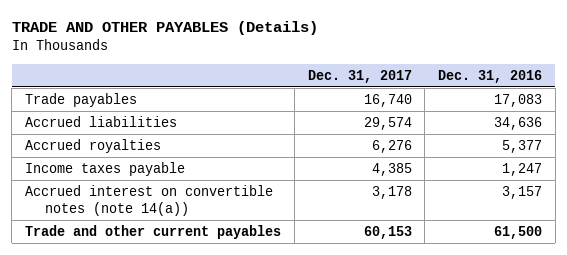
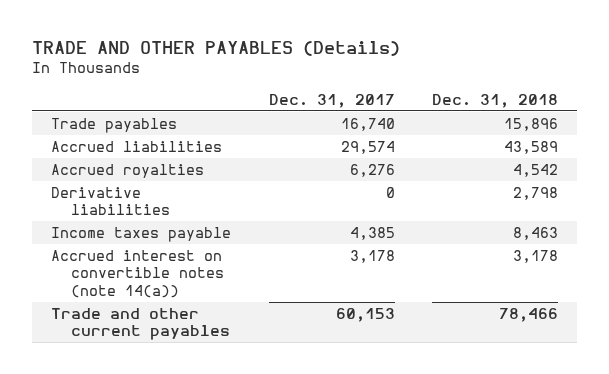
[438,69,543,83] Dec. 31, 2016 -> none
none -> [432,93,559,108] Dec. 31, 2018
none -> [50,187,170,216] Derivative liabilities

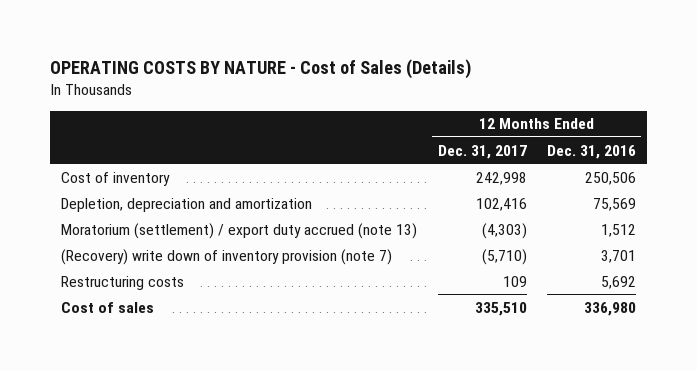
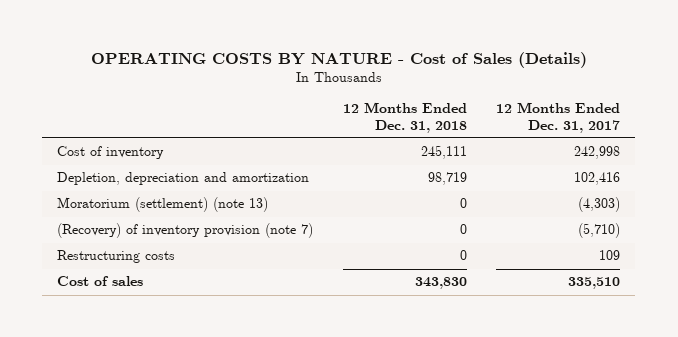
[547,144,637,159] Dec. 31, 2016 -> none
none -> [342,102,467,133] 12 Months Ended Dec. 31, 2018
[60,222,417,239] Moratorium (settlement) / export duty accrued (note 13) -> [57,197,269,213] Moratorium (settlement) (note 13)
[60,248,392,265] (Recovery) write down of inventory provision (note 7) -> [57,223,314,239] (Recovery) of inventory provision (note 7)

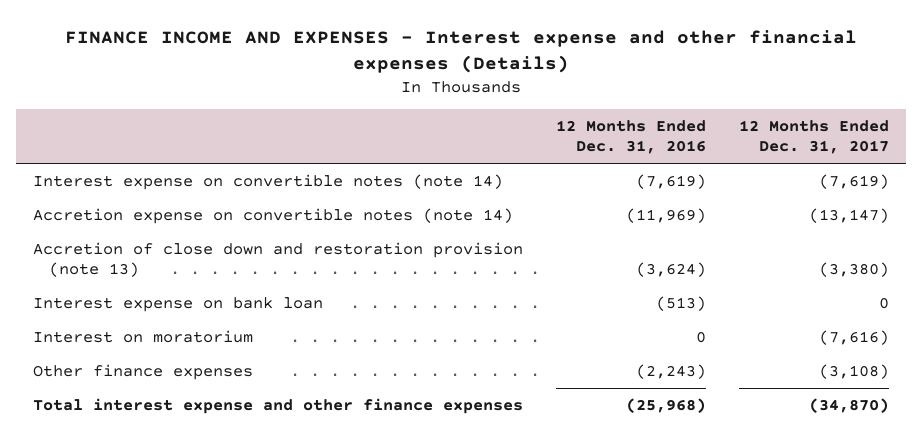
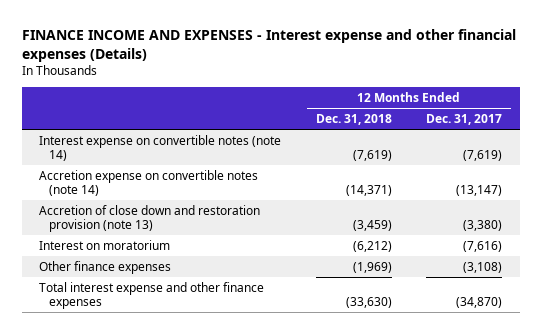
[556,119,707,155] 12 Months Ended Dec. 31, 2016 -> none
none -> [315,114,392,126] Dec. 31, 2018
[32,296,323,312] Interest expense on bank loan -> none

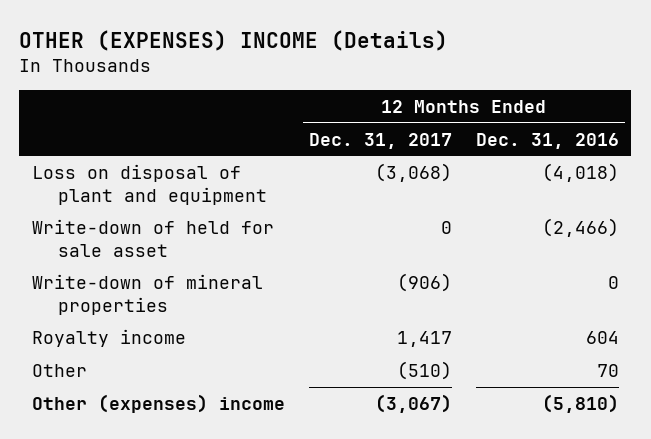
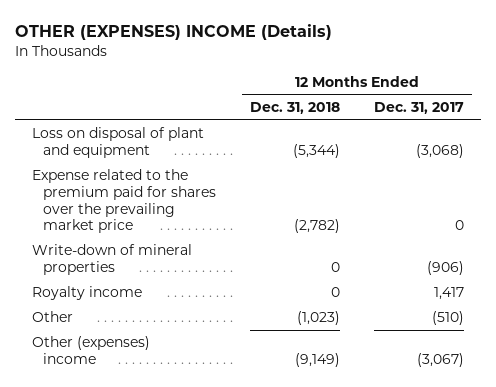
[476,132,620,149] Dec. 31, 2016 -> none
none -> [249,102,340,115] Dec. 31, 2018
[31,218,274,257] Write-down of held for sale asset -> none
none -> [31,169,217,234] Expense related to the premium paid for shares over the prevailing market price

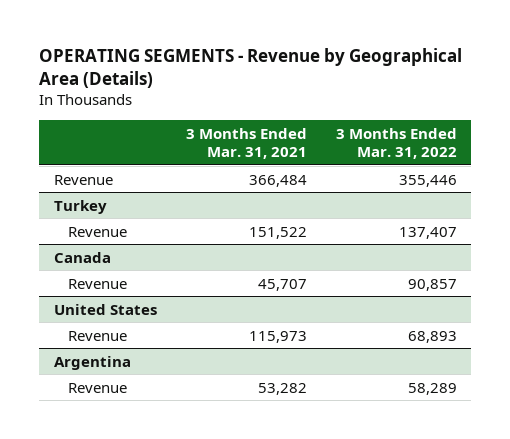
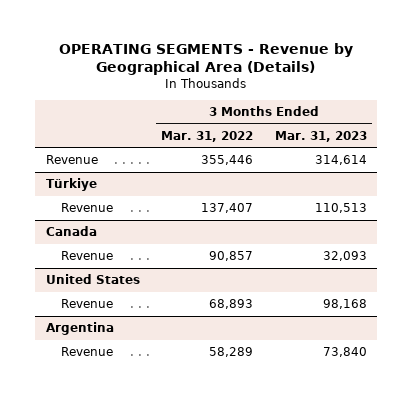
[185,127,307,159] 3 Months Ended Mar. 31, 2021 -> none
none -> [274,130,367,142] Mar. 31, 2023
[53,199,107,214] Turkey -> [45,178,97,192] Türkiye

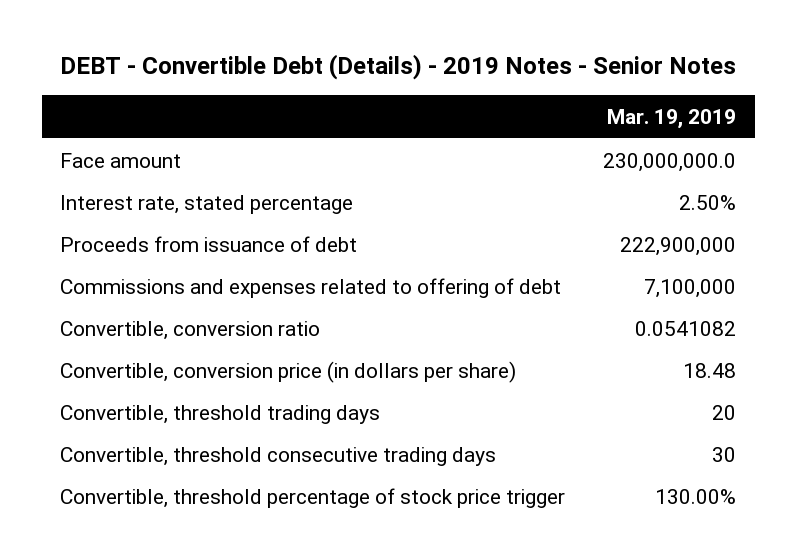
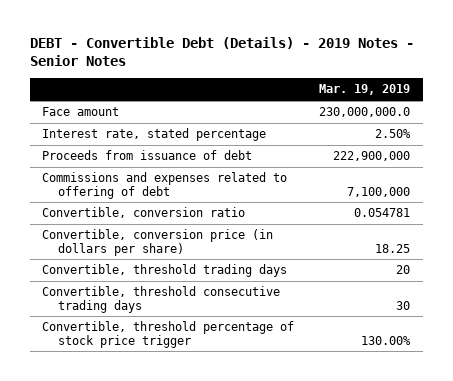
[634,320,736,336] 0.0541082 -> [354,208,411,218] 0.054781
[682,362,736,378] 18.48 -> [375,243,411,253] 18.25

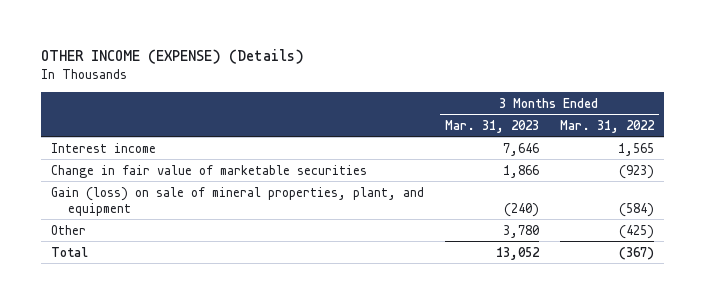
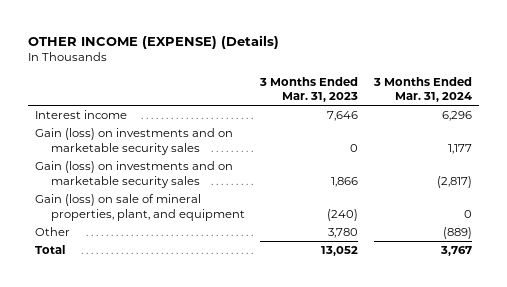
[559,119,655,133] Mar. 31, 2022 -> none
none -> [372,76,472,103] 3 Months Ended Mar. 31, 2024
none -> [35,127,234,155] Gain (loss) on investments and on marketable security sales
[51,164,368,178] Change in fair value of marketable securities -> [35,160,234,188] Gain (loss) on investments and on marketable security sales

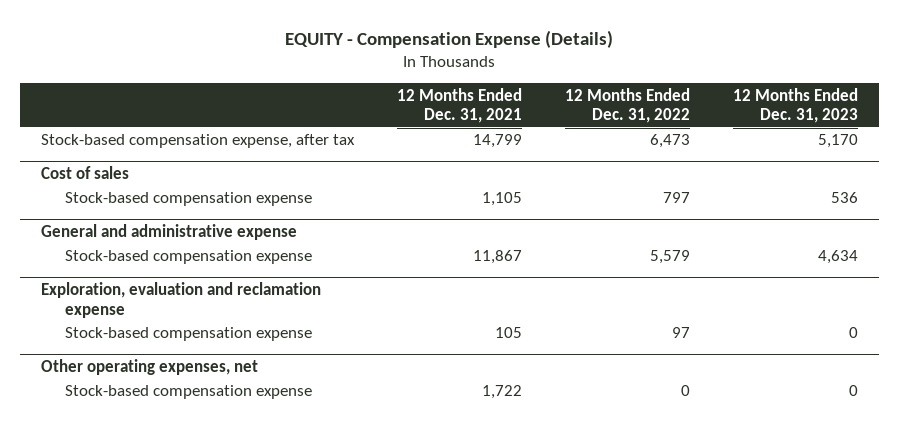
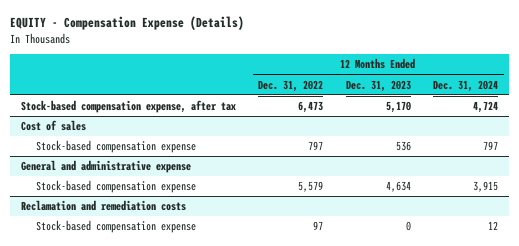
[396,87,522,124] 12 Months Ended Dec. 31, 2021 -> none
none -> [433,79,499,92] Dec. 31, 2024
[41,282,322,318] Exploration, evaluation and reclamation expense -> none
none -> [20,200,186,212] Reclamation and remediation costs
[41,359,259,376] Other operating expenses, net -> none
[65,385,313,400] Stock-based compensation expense -> none

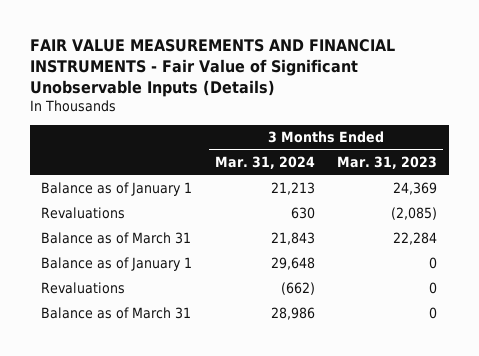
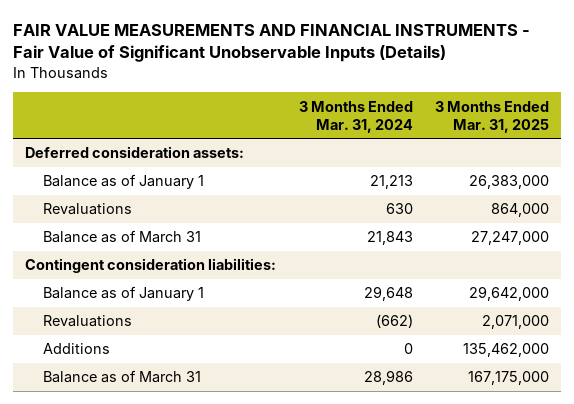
[337,156,438,170] Mar. 31, 2023 -> none
none -> [435,100,550,133] 3 Months Ended Mar. 31, 2025
none -> [24,146,244,159] Deferred consideration assets:
none -> [24,258,276,274] Contingent consideration liabilities:
none -> [43,343,111,355] Additions

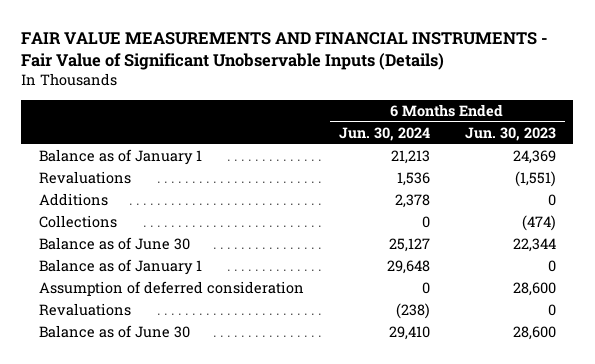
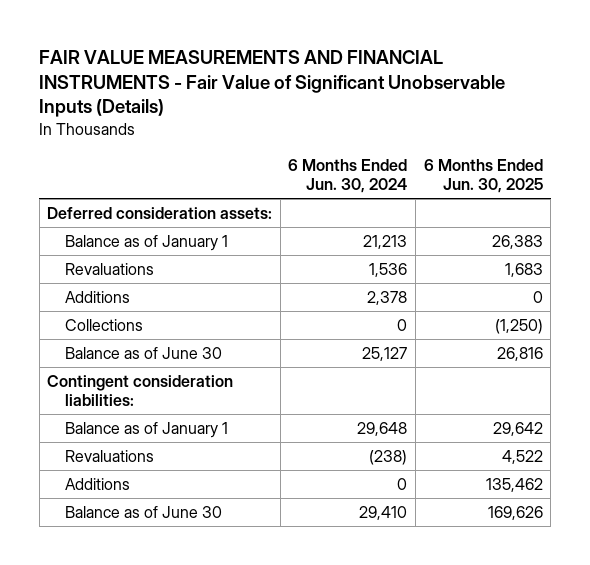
[464,126,556,141] Jun. 30, 2023 -> none
none -> [423,158,543,193] 6 Months Ended Jun. 30, 2025
none -> [47,207,273,220] Deferred consideration assets:
none -> [47,375,234,406] Contingent consideration liabilities:
[38,281,304,297] Assumption of deferred consideration -> none
none -> [64,478,130,491] Additions

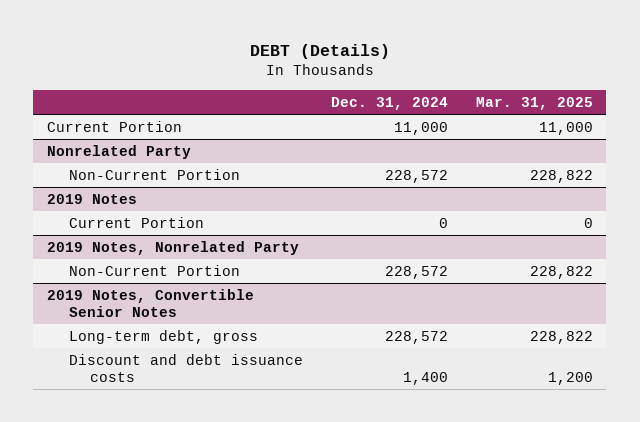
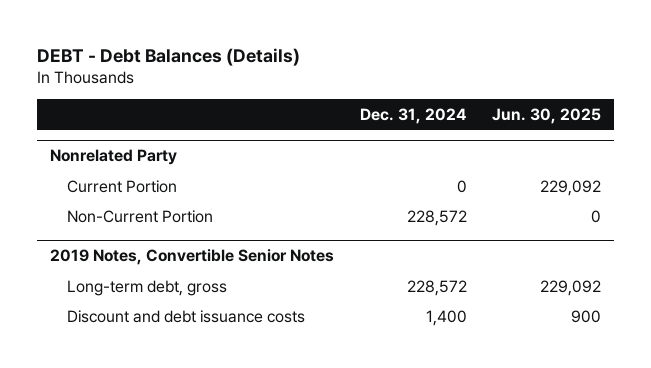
[249,43,390,59] DEBT (Details) -> [37,47,301,66] DEBT - Debt Balances (Details)
[475,96,593,110] Mar. 31, 2025 -> none
none -> [492,107,602,124] Jun. 30, 2025
[47,120,183,132] Current Portion -> none
[68,168,240,180] Non-Current Portion -> none
[47,193,138,204] 2019 Notes -> none
[47,240,300,255] 2019 Notes, Nonrelated Party -> none

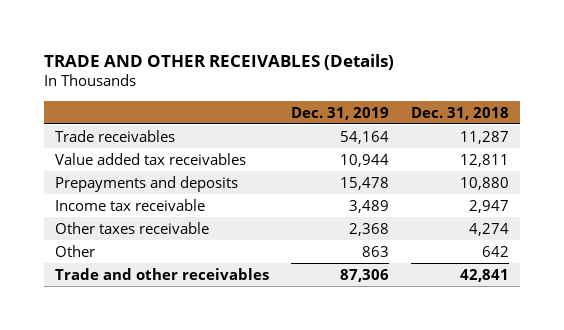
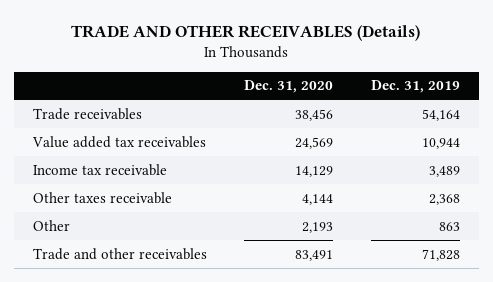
[411,106,510,120] Dec. 31, 2018 -> none
none -> [244,80,334,94] Dec. 31, 2020
[54,175,238,192] Prepayments and deposits -> none
[340,268,390,282] 87,306 -> [422,248,461,261] 71,828

